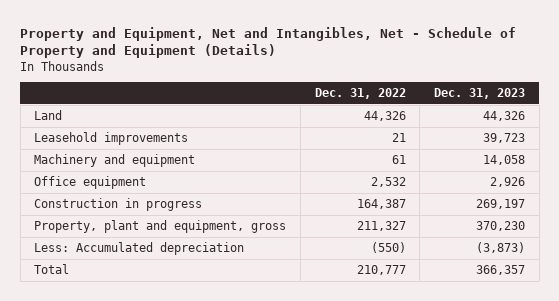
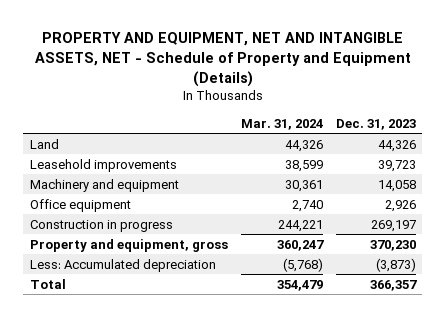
[20,26,517,59] Property and Equipment, Net and Intangibles, Net - Schedule of Property and Equipment (Details) -> [34,32,411,88] PROPERTY AND EQUIPMENT, NET AND INTANGIBLE ASSETS, NET - Schedule of Property and Equipment (Details)
[314,88,406,100] Dec. 31, 2022 -> none
none -> [240,118,323,130] Mar. 31, 2024
[34,219,287,233] Property, plant and equipment, gross -> [29,238,228,252] Property and equipment, gross

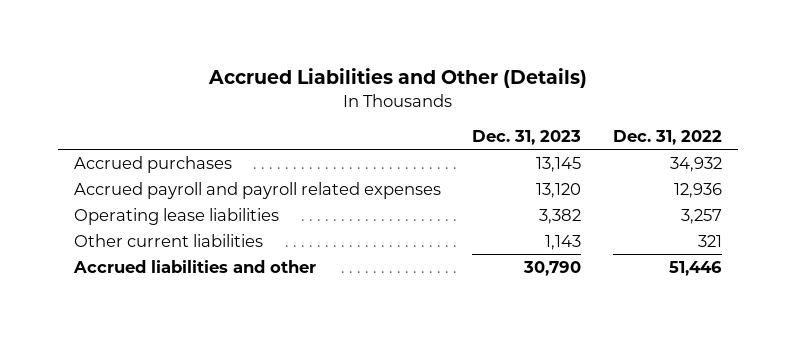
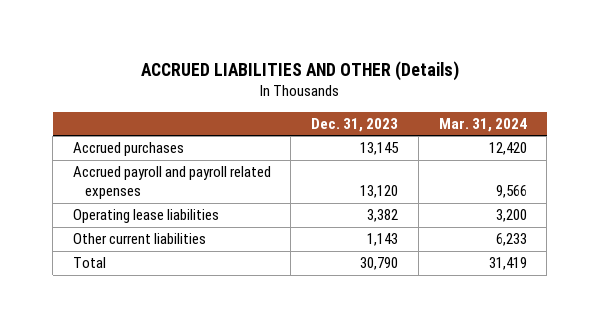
[207,68,587,89] Accrued Liabilities and Other (Details) -> [140,61,459,82] ACCRUED LIABILITIES AND OTHER (Details)
[612,130,722,146] Dec. 31, 2022 -> none
none -> [438,117,527,132] Mar. 31, 2024
[72,259,316,273] Accrued liabilities and other -> [72,257,106,269] Total

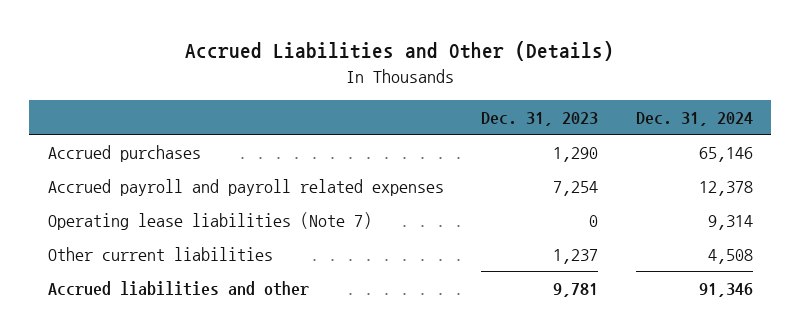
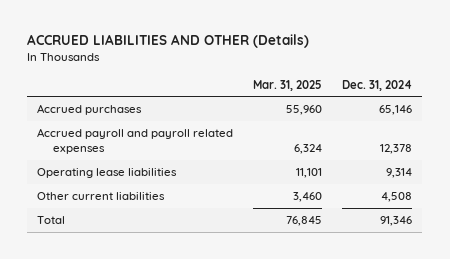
[185,41,615,62] Accrued Liabilities and Other (Details) -> [27,34,310,49] ACCRUED LIABILITIES AND OTHER (Details)
[481,111,599,126] Dec. 31, 2023 -> none
none -> [253,79,323,91] Mar. 31, 2025
[48,211,373,230] Operating lease liabilities (Note 7) -> [37,167,178,178] Operating lease liabilities
[48,280,310,296] Accrued liabilities and other -> [37,215,66,224] Total

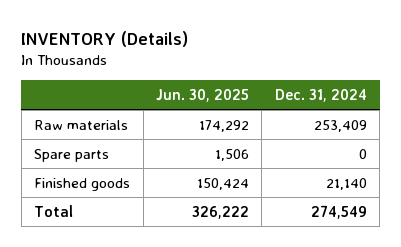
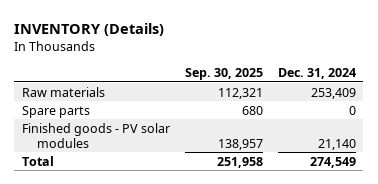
[156,88,250,102] Jun. 30, 2025 -> none
none -> [184,67,263,80] Sep. 30, 2025
[34,177,131,191] Finished goods -> [21,122,170,148] Finished goods - PV solar modules

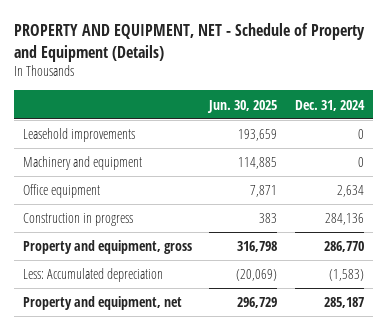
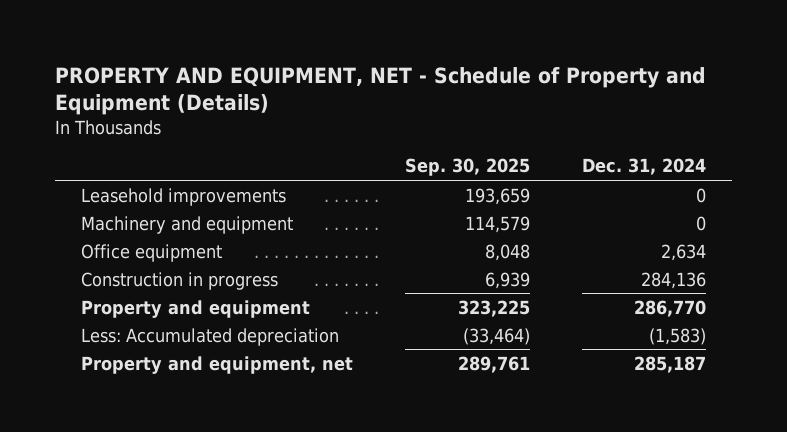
[207,99,278,113] Jun. 30, 2025 -> none
none -> [405,158,531,177] Sep. 30, 2025
[22,240,192,255] Property and equipment, gross -> [81,299,311,318] Property and equipment

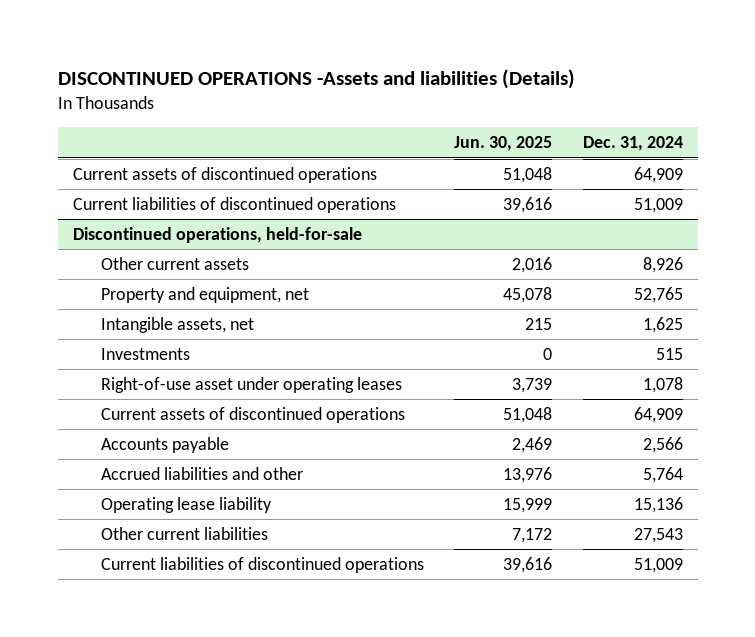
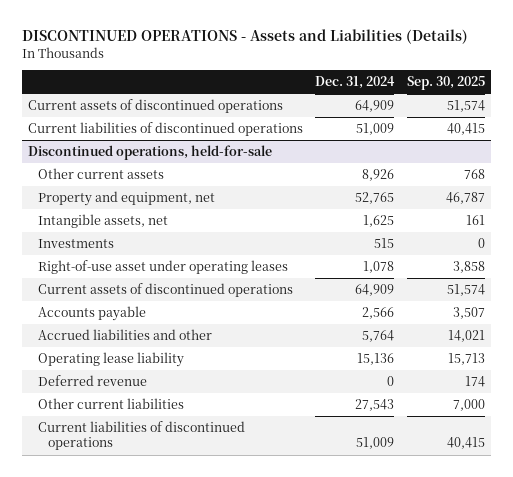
[57,69,575,90] DISCONTINUED OPERATIONS -Assets and liabilities (Details) -> [21,28,468,44] DISCONTINUED OPERATIONS - Assets and Liabilities (Details)
[454,136,553,152] Jun. 30, 2025 -> none
none -> [406,76,485,91] Sep. 30, 2025
none -> [37,375,147,387] Deferred revenue

